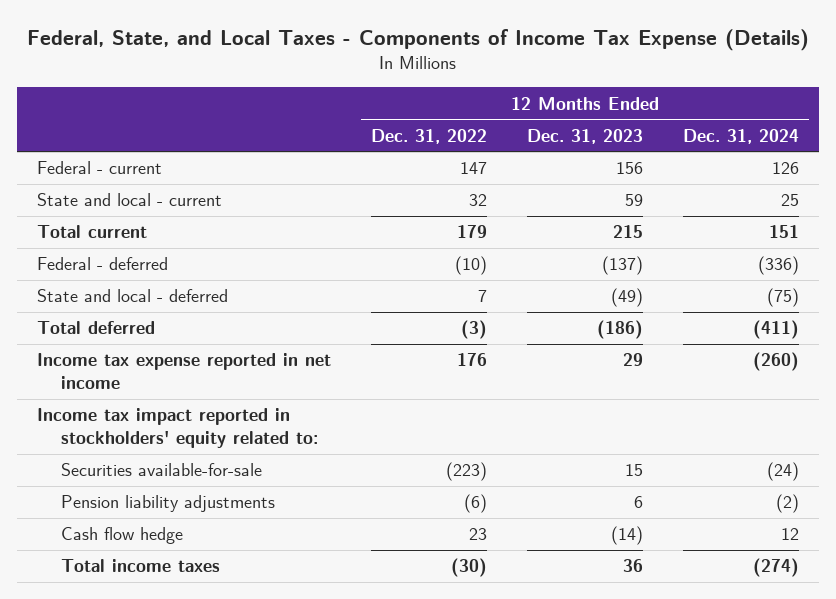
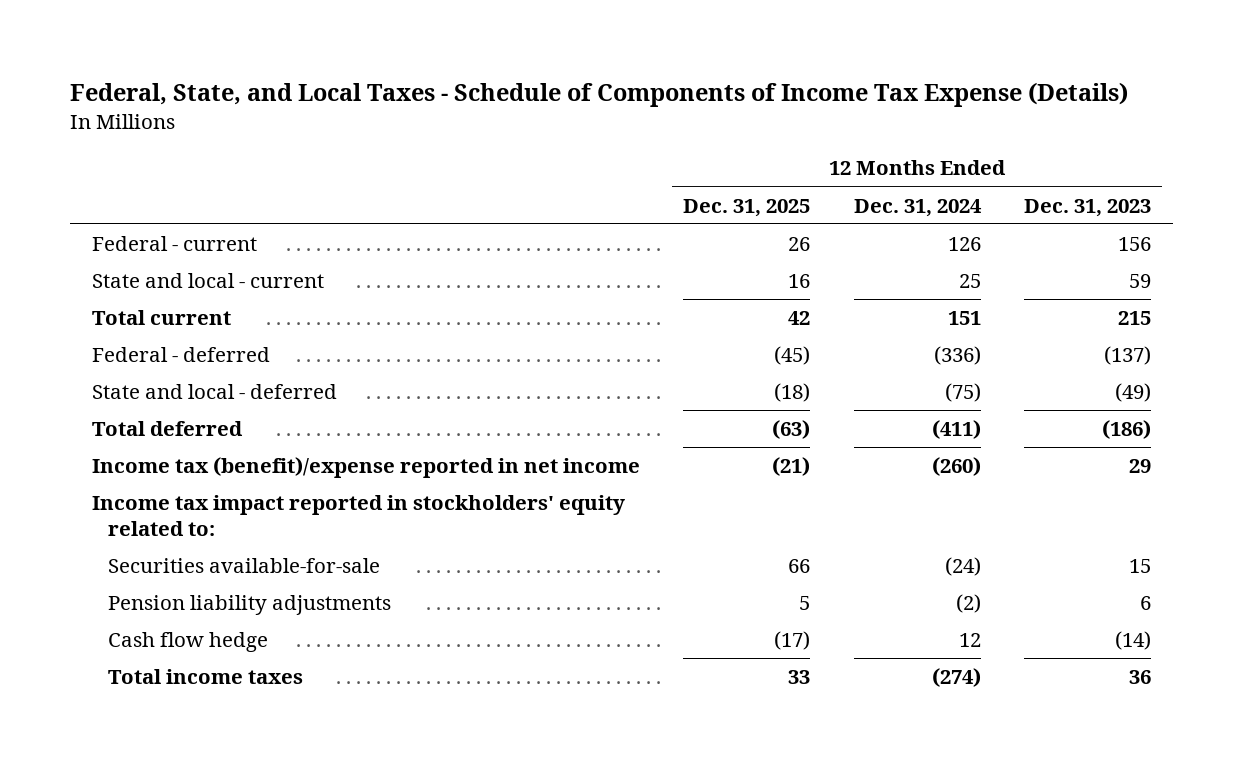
[26,29,809,52] Federal, State, and Local Taxes - Components of Income Tax Expense (Details) -> [69,82,1128,108] Federal, State, and Local Taxes - Schedule of Components of Income Tax Expense (Details)
[371,128,488,144] Dec. 31, 2022 -> none
none -> [683,198,811,217] Dec. 31, 2025
[37,353,332,390] Income tax expense reported in net income -> [91,456,640,478] Income tax (benefit)/expense reported in net income

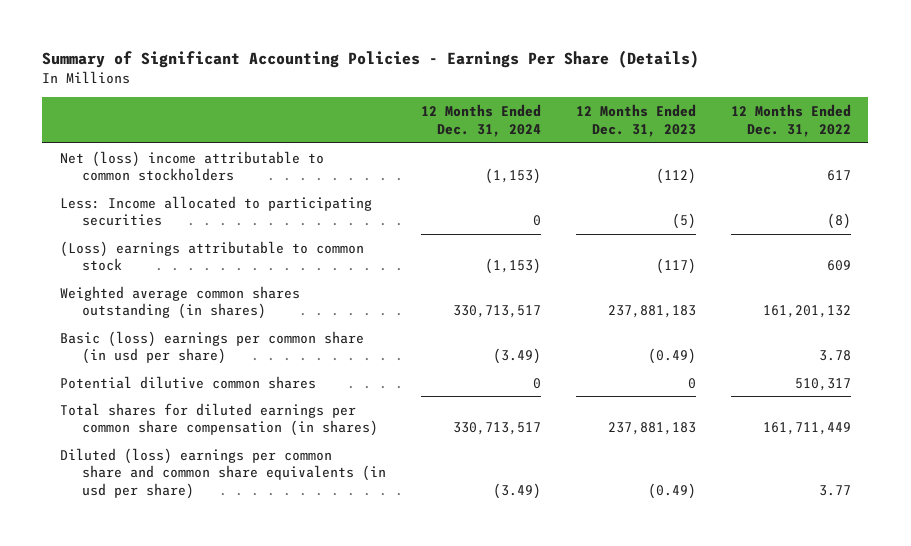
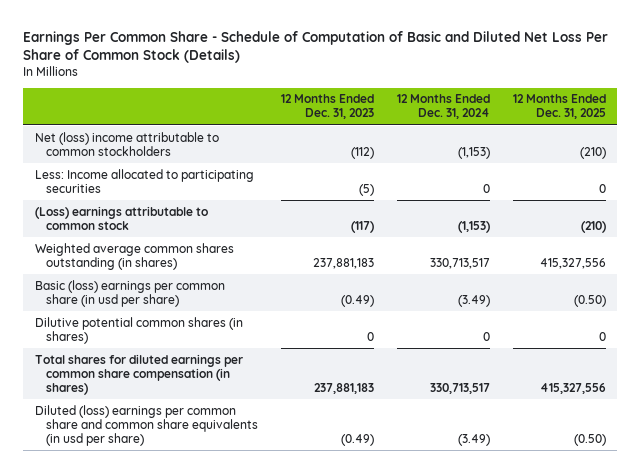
[42,50,700,69] Summary of Significant Accounting Policies - Earnings Per Share (Details) -> [23,30,609,63] Earnings Per Common Share - Schedule of Computation of Basic and Diluted Net Loss Per Share of Common Stock (Details)
[730,104,851,137] 12 Months Ended Dec. 31, 2022 -> none
none -> [512,94,606,120] 12 Months Ended Dec. 31, 2025
[59,375,316,389] Potential dilutive common shares -> [34,316,243,344] Dilutive potential common shares (in shares)

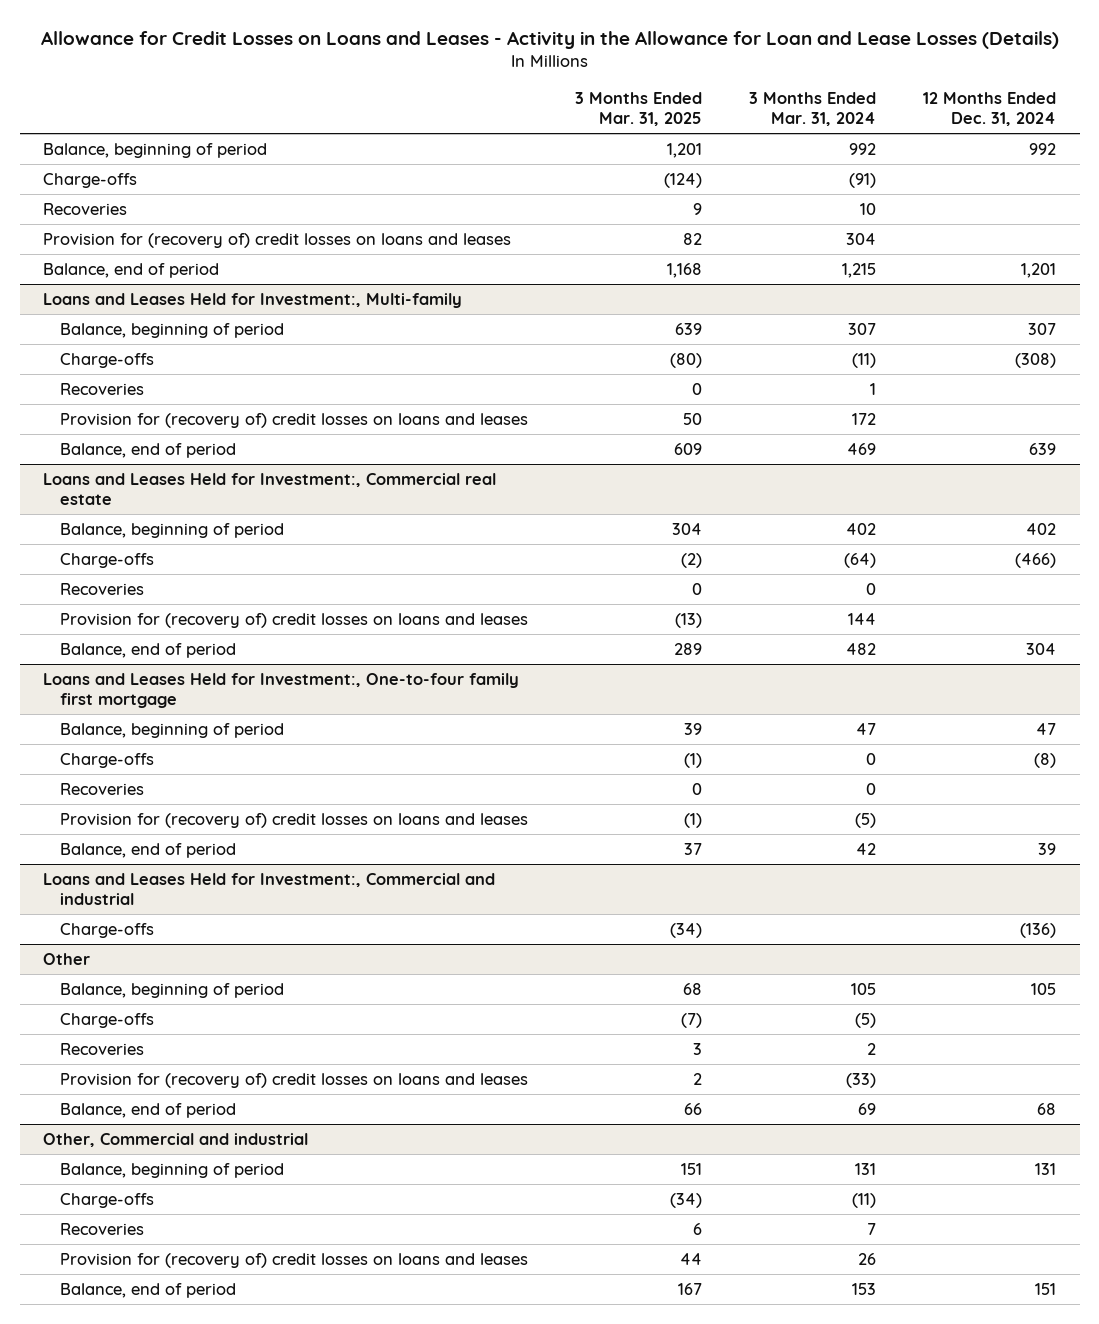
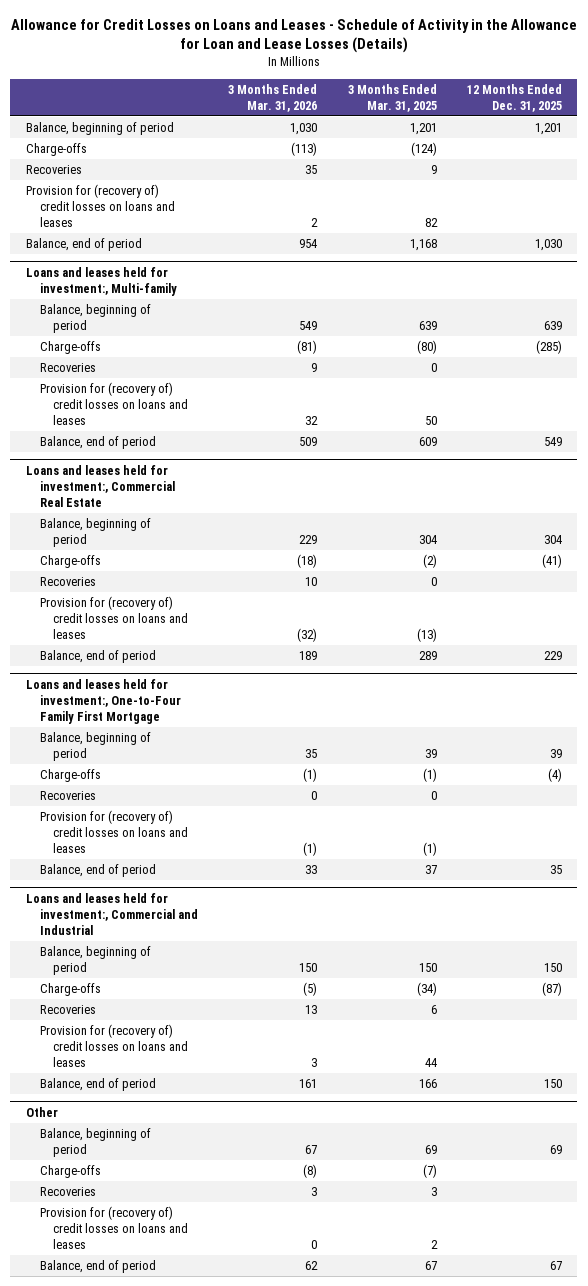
[40,31,1059,50] Allowance for Credit Losses on Loans and Leases - Activity in the Allowance for Loan and Lease Losses (Details) -> [10,18,577,54] Allowance for Credit Losses on Loans and Leases - Schedule of Activity in the Allowance for Loan and Lease Losses (Details)
[749,92,877,127] 3 Months Ended Mar. 31, 2024 -> none
[923,92,1057,127] 12 Months Ended Dec. 31, 2024 -> none
none -> [228,83,318,112] 3 Months Ended Mar. 31, 2026
none -> [466,83,562,112] 12 Months Ended Dec. 31, 2025
[43,292,463,308] Loans and Leases Held for Investment:, Multi-family -> [25,266,177,296] Loans and leases held for investment:, Multi-family
[43,472,497,505] Loans and Leases Held for Investment:, Commercial real estate -> [25,464,175,507] Loans and leases held for investment:, Commercial Real Estate
[43,672,520,708] Loans and Leases Held for Investment:, One-to-four family first mortgage -> [25,678,181,724] Loans and leases held for investment:, One-to-Four Family First Mortgage
[43,872,496,905] Loans and Leases Held for Investment:, Commercial and industrial -> [25,892,198,935] Loans and leases held for investment:, Commercial and Industrial
none -> [39,945,151,975] Balance, beginning of period
none -> [39,1004,96,1014] Recoveries
none -> [39,1023,189,1067] Provision for (recovery of) credit losses on loans and leases
none -> [39,1077,156,1091] Balance, end of period
[683,982,703,995] 68 -> [424,1144,437,1154] 69
[43,1132,309,1147] Other, Commercial and industrial -> none
[60,1162,285,1178] Balance, beginning of period -> none
[60,1192,155,1208] Charge-offs -> none
[60,1222,145,1235] Recoveries -> none
[60,1252,529,1268] Provision for (recovery of) credit losses on loans and leases -> none
[60,1282,237,1298] Balance, end of period -> none
[684,1102,703,1115] 66 -> [424,1260,437,1270] 67

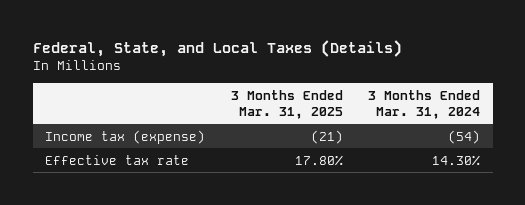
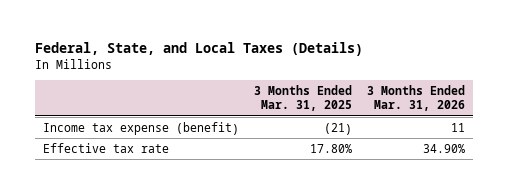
[367,89,480,119] 3 Months Ended Mar. 31, 2024 -> none
none -> [367,84,466,112] 3 Months Ended Mar. 31, 2026
[45,129,206,144] Income tax (expense) -> [42,121,239,135] Income tax expense (benefit)

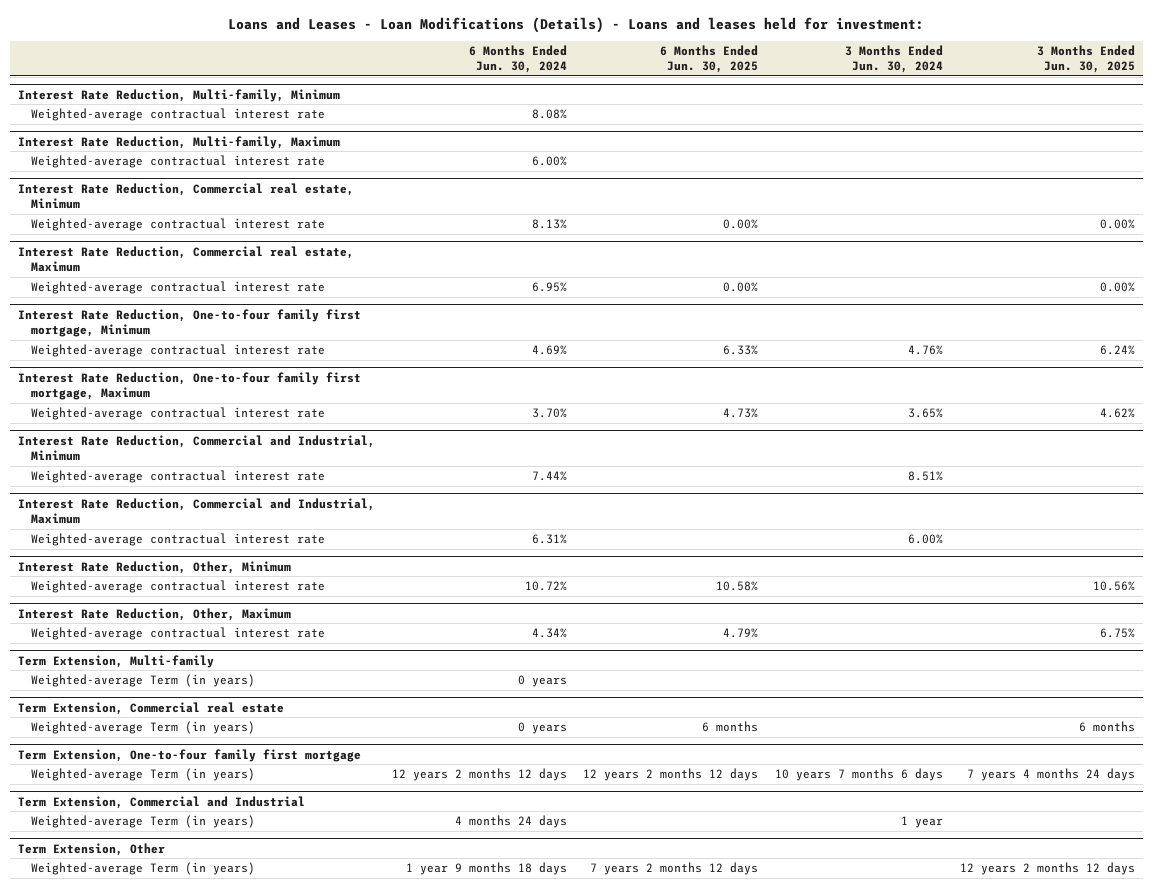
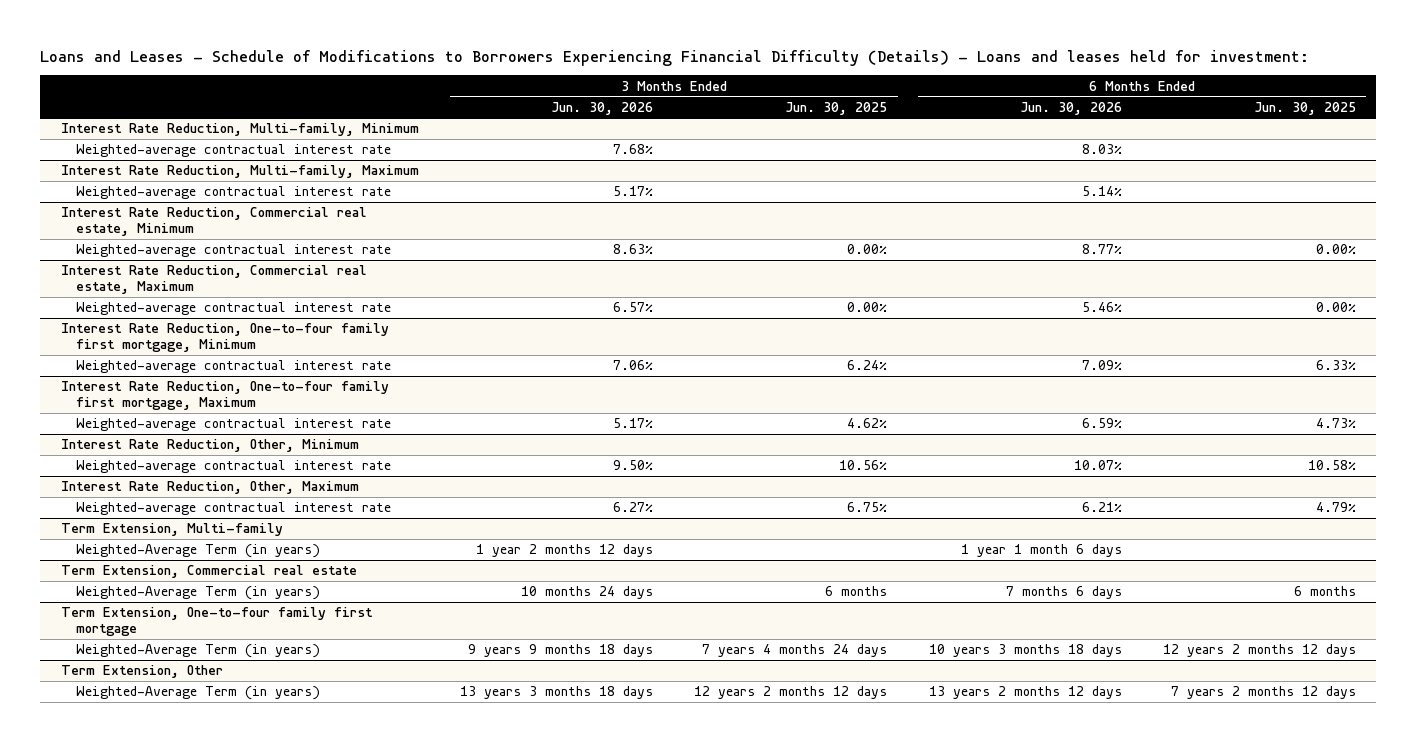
[228,16,925,33] Loans and Leases - Loan Modifications (Details) - Loans and leases held for investment: -> [40,49,1310,66] Loans and Leases - Schedule of Modifications to Borrowers Experiencing Financial Difficulty (Details) - Loans and leases held for investment:
[468,44,567,73] 6 Months Ended Jun. 30, 2024 -> none
[845,44,944,73] 3 Months Ended Jun. 30, 2024 -> none
none -> [551,101,654,115] Jun. 30, 2026
none -> [1019,101,1122,115] Jun. 30, 2026
[18,434,376,461] Interest Rate Reduction, Commercial and Industrial, Minimum -> none
[30,470,325,484] Weighted-average contractual interest rate -> none
[18,497,376,524] Interest Rate Reduction, Commercial and Industrial, Maximum -> none
[30,533,325,547] Weighted-average contractual interest rate -> none
[30,674,255,688] Weighted-average Term (in years) -> [76,544,321,559] Weighted-Average Term (in years)
[30,721,255,735] Weighted-average Term (in years) -> [76,586,321,601] Weighted-Average Term (in years)
[18,795,306,809] Term Extension, Commercial and Industrial -> none
[30,815,255,829] Weighted-average Term (in years) -> none
[30,768,255,782] Weighted-average Term (in years) -> [76,644,321,659] Weighted-Average Term (in years)
[30,862,255,876] Weighted-average Term (in years) -> [76,686,321,701] Weighted-Average Term (in years)

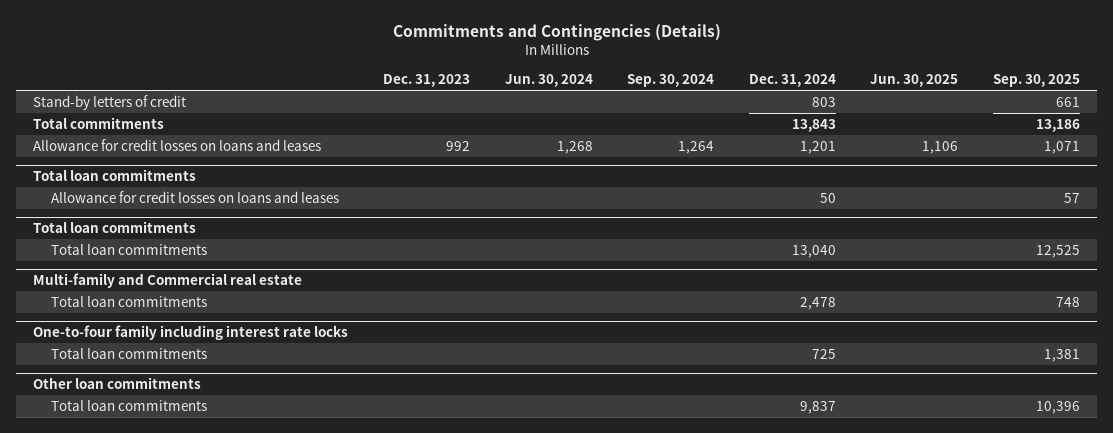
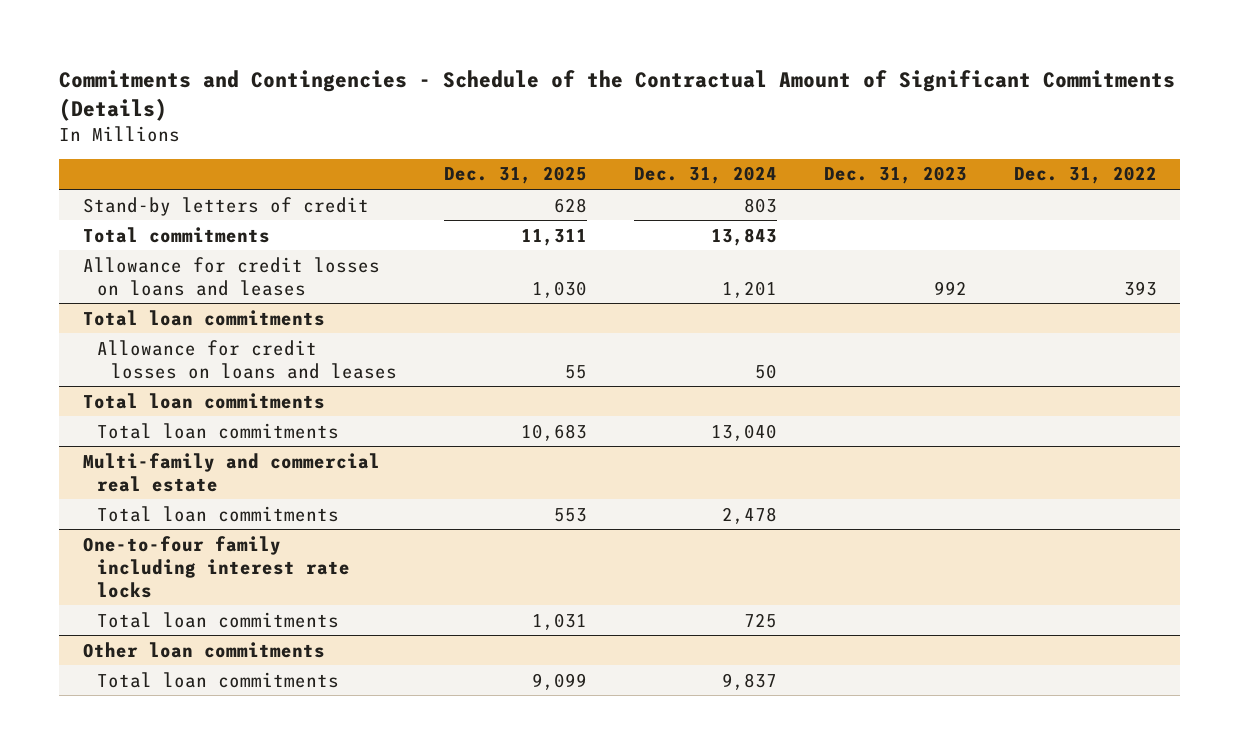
[392,23,721,41] Commitments and Contingencies (Details) -> [59,70,1176,121] Commitments and Contingencies - Schedule of the Contractual Amount of Significant Commitments (Details)
[504,73,593,87] Jun. 30, 2024 -> none
[627,73,715,87] Sep. 30, 2024 -> none
[870,73,959,87] Jun. 30, 2025 -> none
[992,73,1080,87] Sep. 30, 2025 -> none
none -> [443,166,587,185] Dec. 31, 2025
none -> [1013,166,1157,185] Dec. 31, 2022
[33,273,303,289] Multi-family and Commercial real estate -> [82,452,380,492] Multi-family and commercial real estate

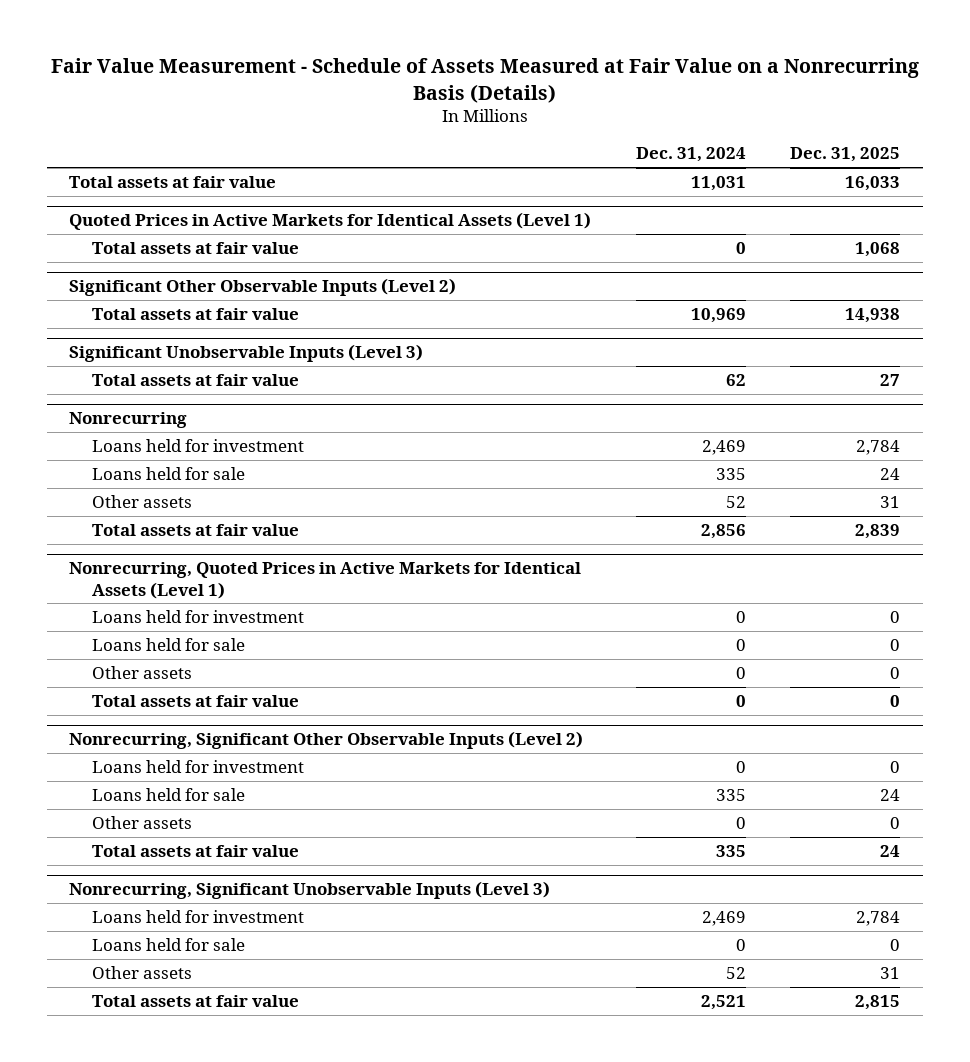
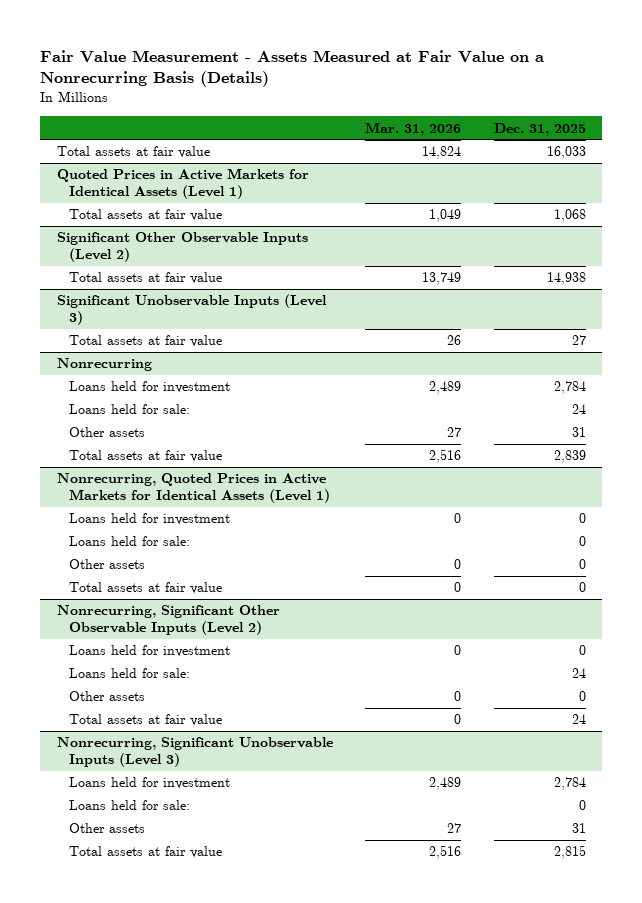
[50,58,919,103] Fair Value Measurement - Schedule of Assets Measured at Fair Value on a Nonrecurring Basis (Details) -> [40,49,545,88] Fair Value Measurement - Assets Measured at Fair Value on a Nonrecurring Basis (Details)
[635,147,746,163] Dec. 31, 2024 -> none
none -> [365,121,462,136] Mar. 31, 2026
[91,466,245,480] Loans held for sale -> [68,404,190,415] Loans held for sale:
[91,637,245,651] Loans held for sale -> [68,536,190,547] Loans held for sale:
[91,787,245,801] Loans held for sale -> [68,668,190,679] Loans held for sale:
[91,937,245,951] Loans held for sale -> [68,800,190,811] Loans held for sale:

